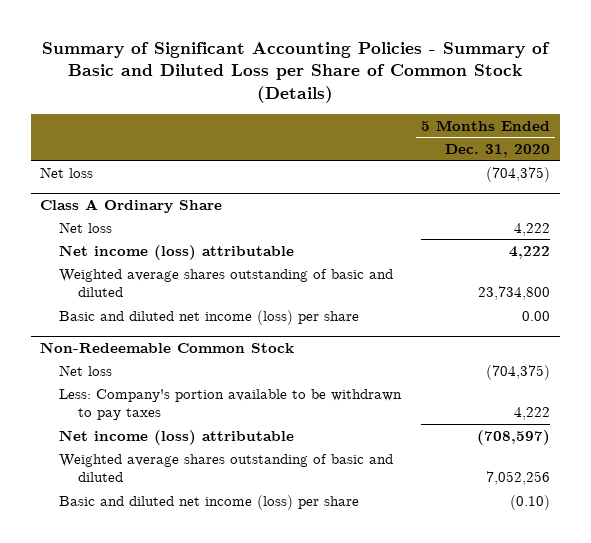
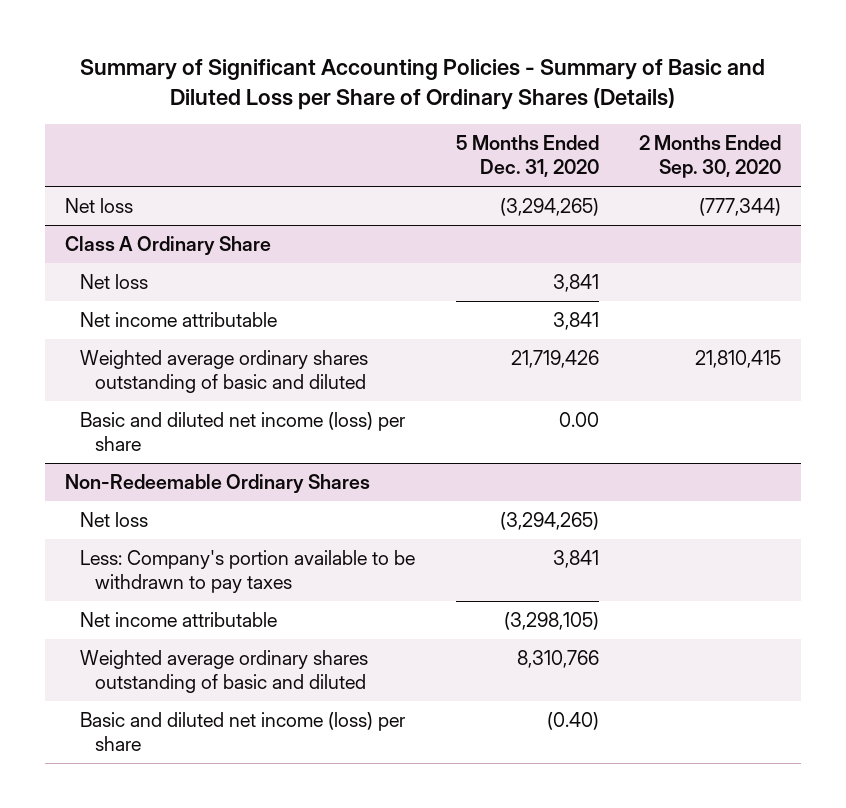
[42,41,551,104] Summary of Significant Accounting Policies - Summary of Basic and Diluted Loss per Share of Common Stock (Details) -> [80,58,766,110] Summary of Significant Accounting Policies - Summary of Basic and Diluted Loss per Share of Ordinary Shares (Details)
none -> [638,135,781,178] 2 Months Ended Sep. 30, 2020
[486,166,551,182] (704,375) -> [499,198,599,217] (3,294,265)
[514,222,551,236] 4,222 -> [552,274,599,293] 3,841
[59,244,295,260] Net income (loss) attributable -> [80,312,278,328] Net income attributable
[509,245,551,259] 4,222 -> [552,312,599,331] 3,841
[59,268,394,298] Weighted average shares outstanding of basic and diluted -> [80,350,369,393] Weighted average ordinary shares outstanding of basic and diluted
[478,286,551,301] 23,734,800 -> [510,350,599,369] 21,719,426
[40,341,295,353] Non-Redeemable Common Stock -> [65,474,371,494] Non-Redeemable Ordinary Shares
[486,364,551,380] (704,375) -> [499,512,599,531] (3,294,265)
[514,407,551,421] 4,222 -> [552,550,599,569] 3,841
[59,429,295,445] Net income (loss) attributable -> [80,612,278,628] Net income attributable
[477,429,551,445] (708,597) -> [503,612,599,631] (3,298,105)
[59,453,394,483] Weighted average shares outstanding of basic and diluted -> [80,650,369,693] Weighted average ordinary shares outstanding of basic and diluted
[486,471,551,486] 7,052,256 -> [516,650,599,669] 8,310,766
[510,494,551,510] (0.10) -> [546,712,599,731] (0.40)

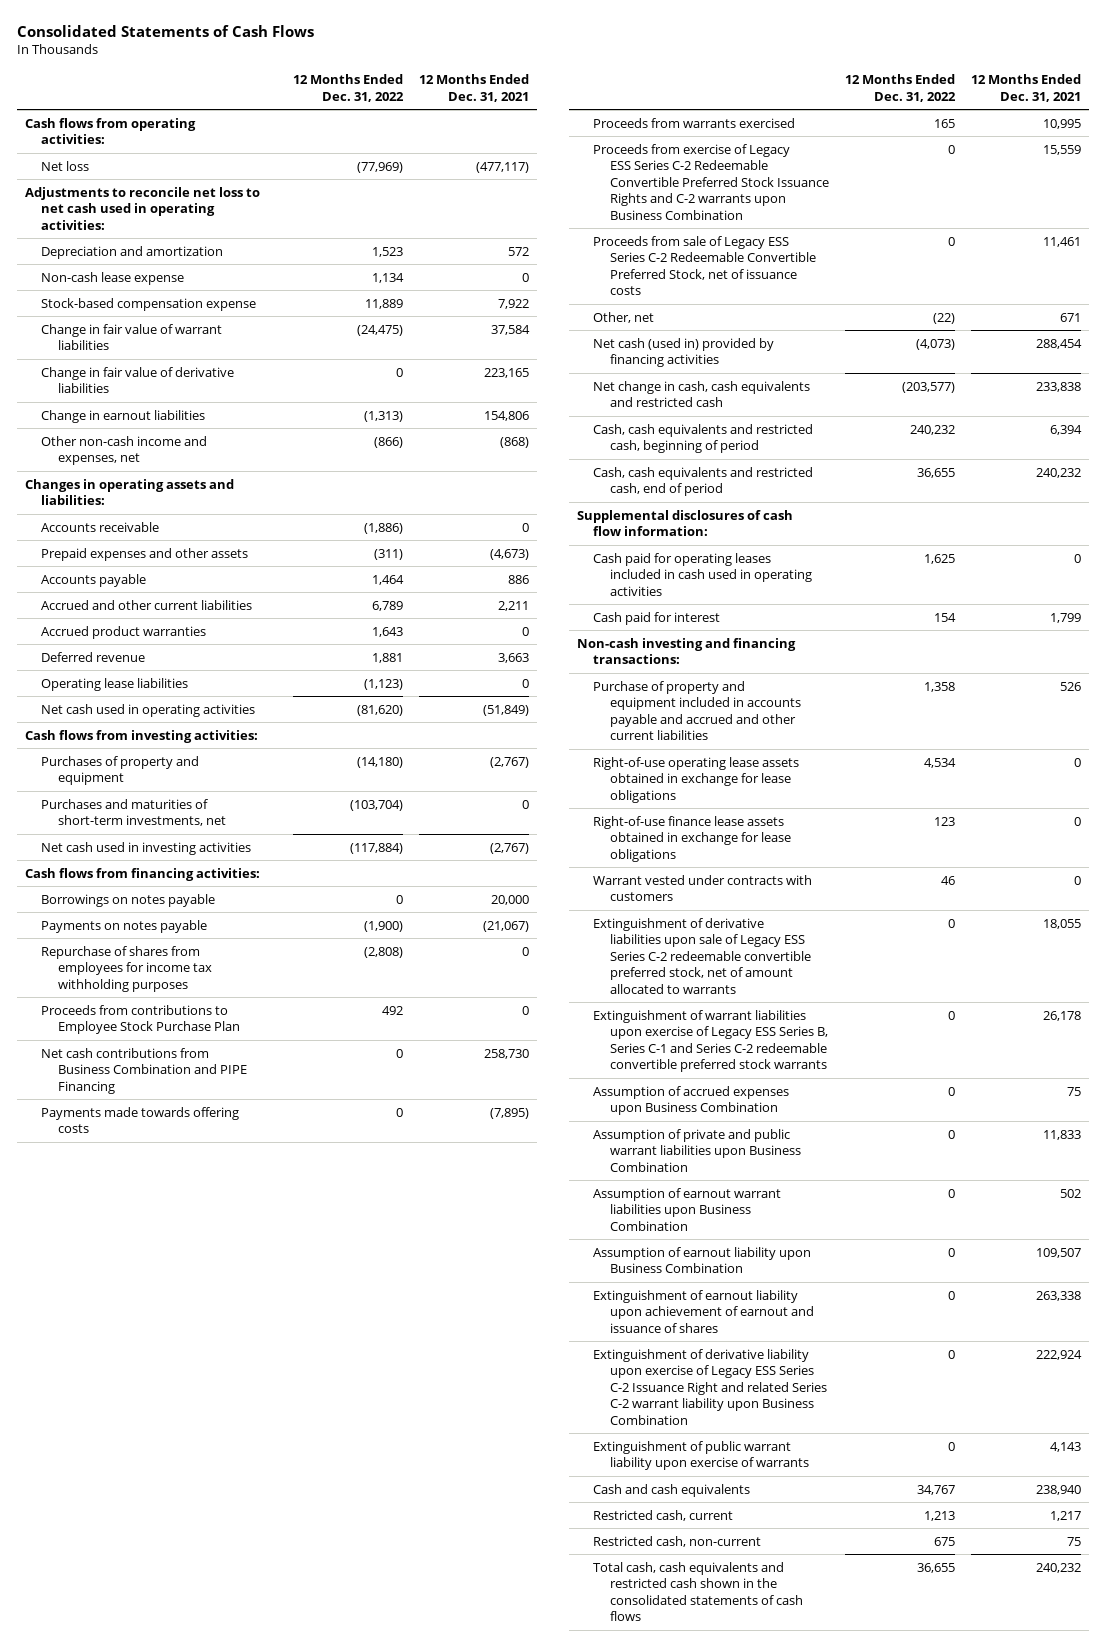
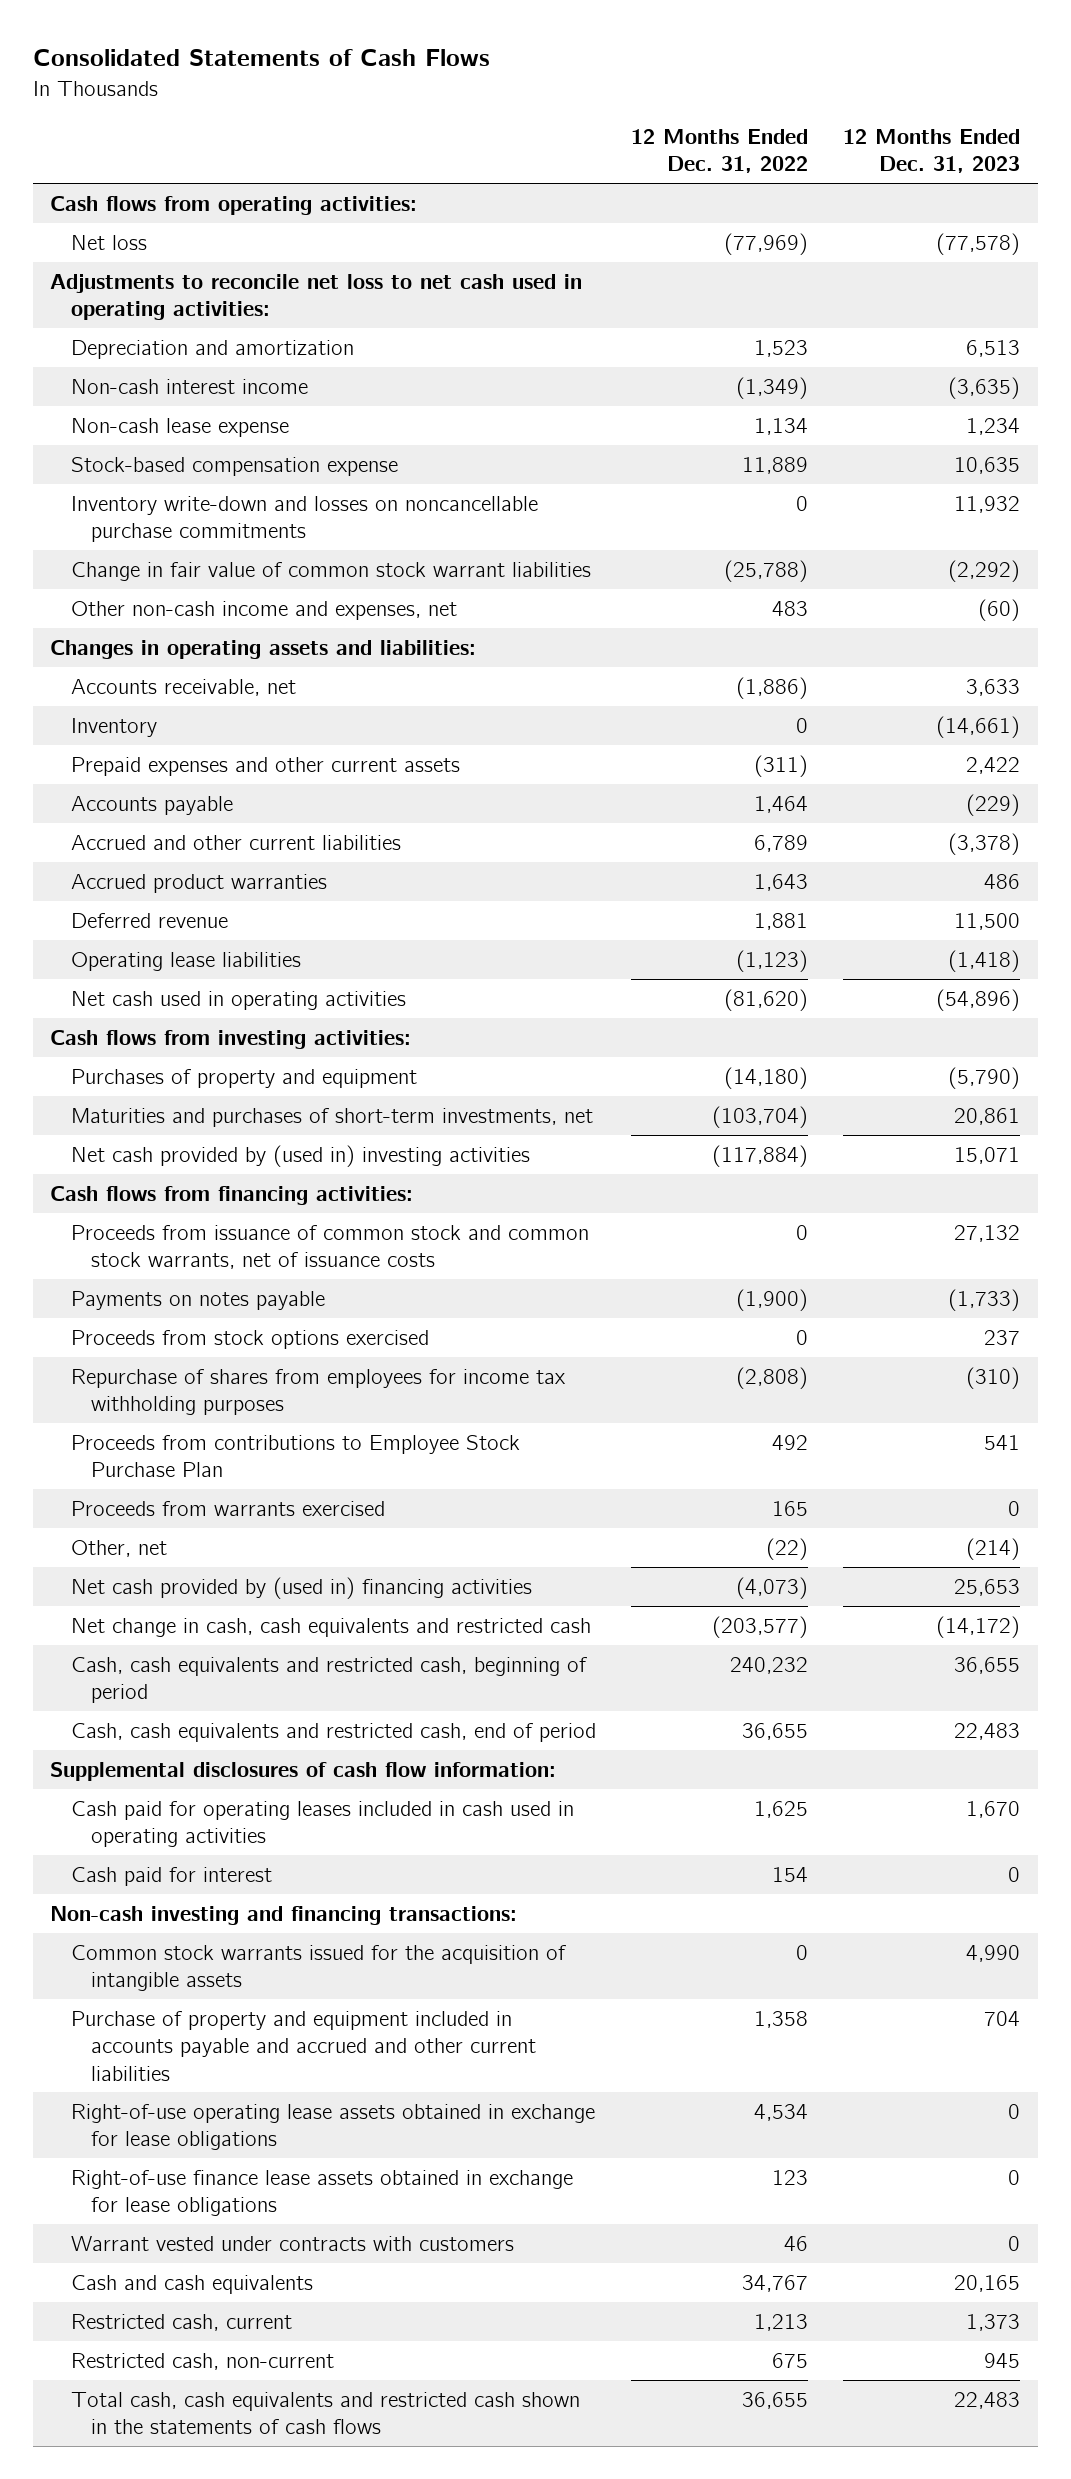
[418,74,529,102] 12 Months Ended Dec. 31, 2021 -> none
none -> [843,129,1021,174] 12 Months Ended Dec. 31, 2023
none -> [70,378,308,394] Non-cash interest income
[41,366,235,394] Change in fair value of derivative liabilities -> none
[41,409,206,423] Change in earnout liabilities -> none
none -> [70,495,538,543] Inventory write-down and losses on noncancellable purchase commitments
[41,323,223,351] Change in fair value of warrant liabilities -> [70,561,591,581] Change in fair value of common stock warrant liabilities
[356,324,403,336] (24,475) -> [724,559,809,582] (25,788)
[373,436,403,448] (866) -> [772,600,809,616] 483
[41,521,160,532] Accounts receivable -> [70,678,296,696] Accounts receivable, net
none -> [70,717,157,737] Inventory
[41,547,249,561] Prepaid expenses and other assets -> [70,756,460,776] Prepaid expenses and other current assets
[41,798,226,827] Purchases and maturities of short-term investments, net -> [70,1107,593,1127] Maturities and purchases of short-term investments, net
[41,841,252,855] Net cash used in investing activities -> [70,1144,530,1167] Net cash provided by (used in) investing activities
[41,893,216,907] Borrowings on notes payable -> none
none -> [70,1224,589,1270] Proceeds from issuance of common stock and common stock warrants, net of issuance costs
none -> [70,1329,429,1349] Proceeds from stock options exercised
[41,1047,247,1094] Net cash contributions from Business Combination and PIPE Financing -> none
[41,1106,240,1134] Payments made towards offering costs -> none
[593,143,829,220] Proceeds from exercise of Legacy ESS Series C-2 Redeemable Convertible Preferred Stock Issuance Rights and C-2 warrants upon Business Combination -> none
[593,235,816,296] Proceeds from sale of Legacy ESS Series C-2 Redeemable Convertible Preferred Stock, net of issuance costs -> none
[593,337,775,368] Net cash (used in) provided by financing activities -> [70,1576,532,1599] Net cash provided by (used in) financing activities
none -> [70,1944,566,1992] Common stock warrants issued for the acquisition of intangible assets
[593,917,811,994] Extinguishment of derivative liabilities upon sale of Legacy ESS Series C-2 redeemable convertible preferred stock, net of amount allocated to warrants -> none
[593,1009,828,1073] Extinguishment of warrant liabilities upon exercise of Legacy ESS Series B, Series C-1 and Series C-2 redeemable convertible preferred stock warrants -> none
[593,1085,790,1116] Assumption of accrued expenses upon Business Combination -> none
[593,1128,801,1172] Assumption of private and public warrant liabilities upon Business Combination -> none
[593,1187,782,1231] Assumption of earnout warrant liabilities upon Business Combination -> none
[593,1246,812,1274] Assumption of earnout liability upon Business Combination -> none
[593,1289,814,1333] Extinguishment of earnout liability upon achievement of earnout and issuance of shares -> none
[593,1348,827,1425] Extinguishment of derivative liability upon exercise of Legacy ESS Series C-2 Issuance Right and related Series C-2 warrant liability upon Business Combination -> none
[593,1440,809,1471] Extinguishment of public warrant liability upon exercise of warrants -> none
[593,1561,803,1622] Total cash, cash equivalents and restricted cash shown in the consolidated statements of cash flows -> [70,2391,580,2435] Total cash, cash equivalents and restricted cash shown in the statements of cash flows

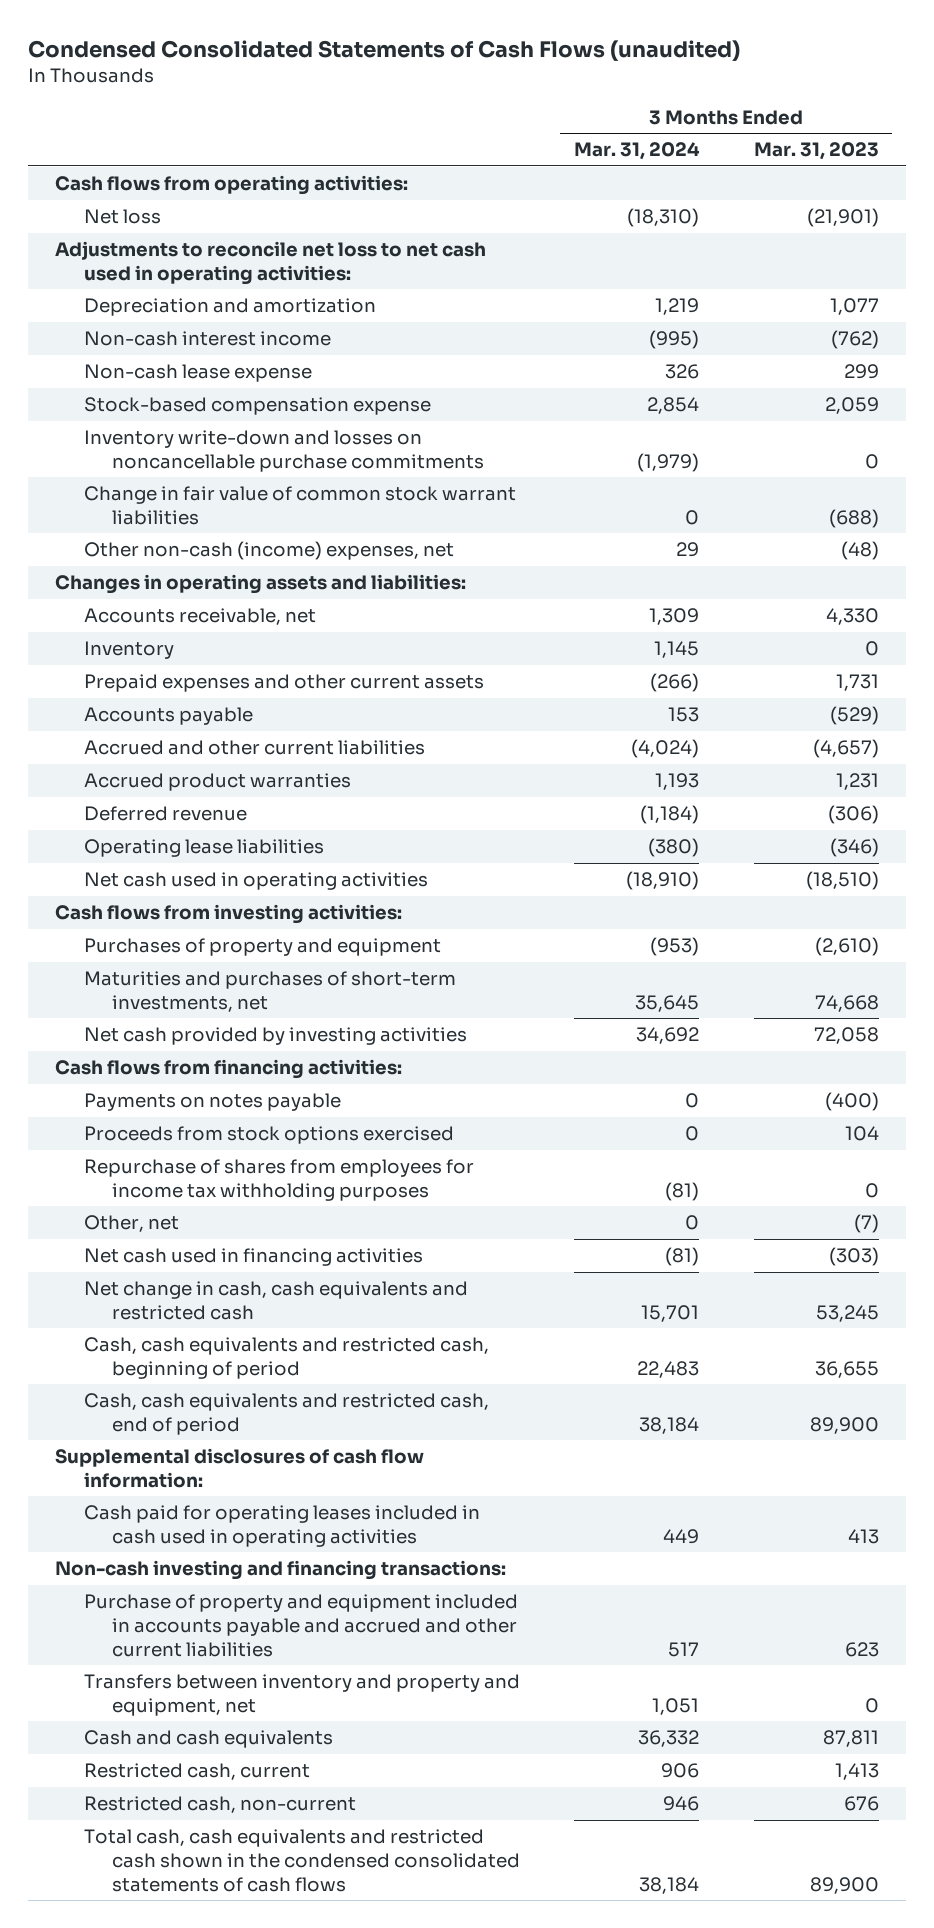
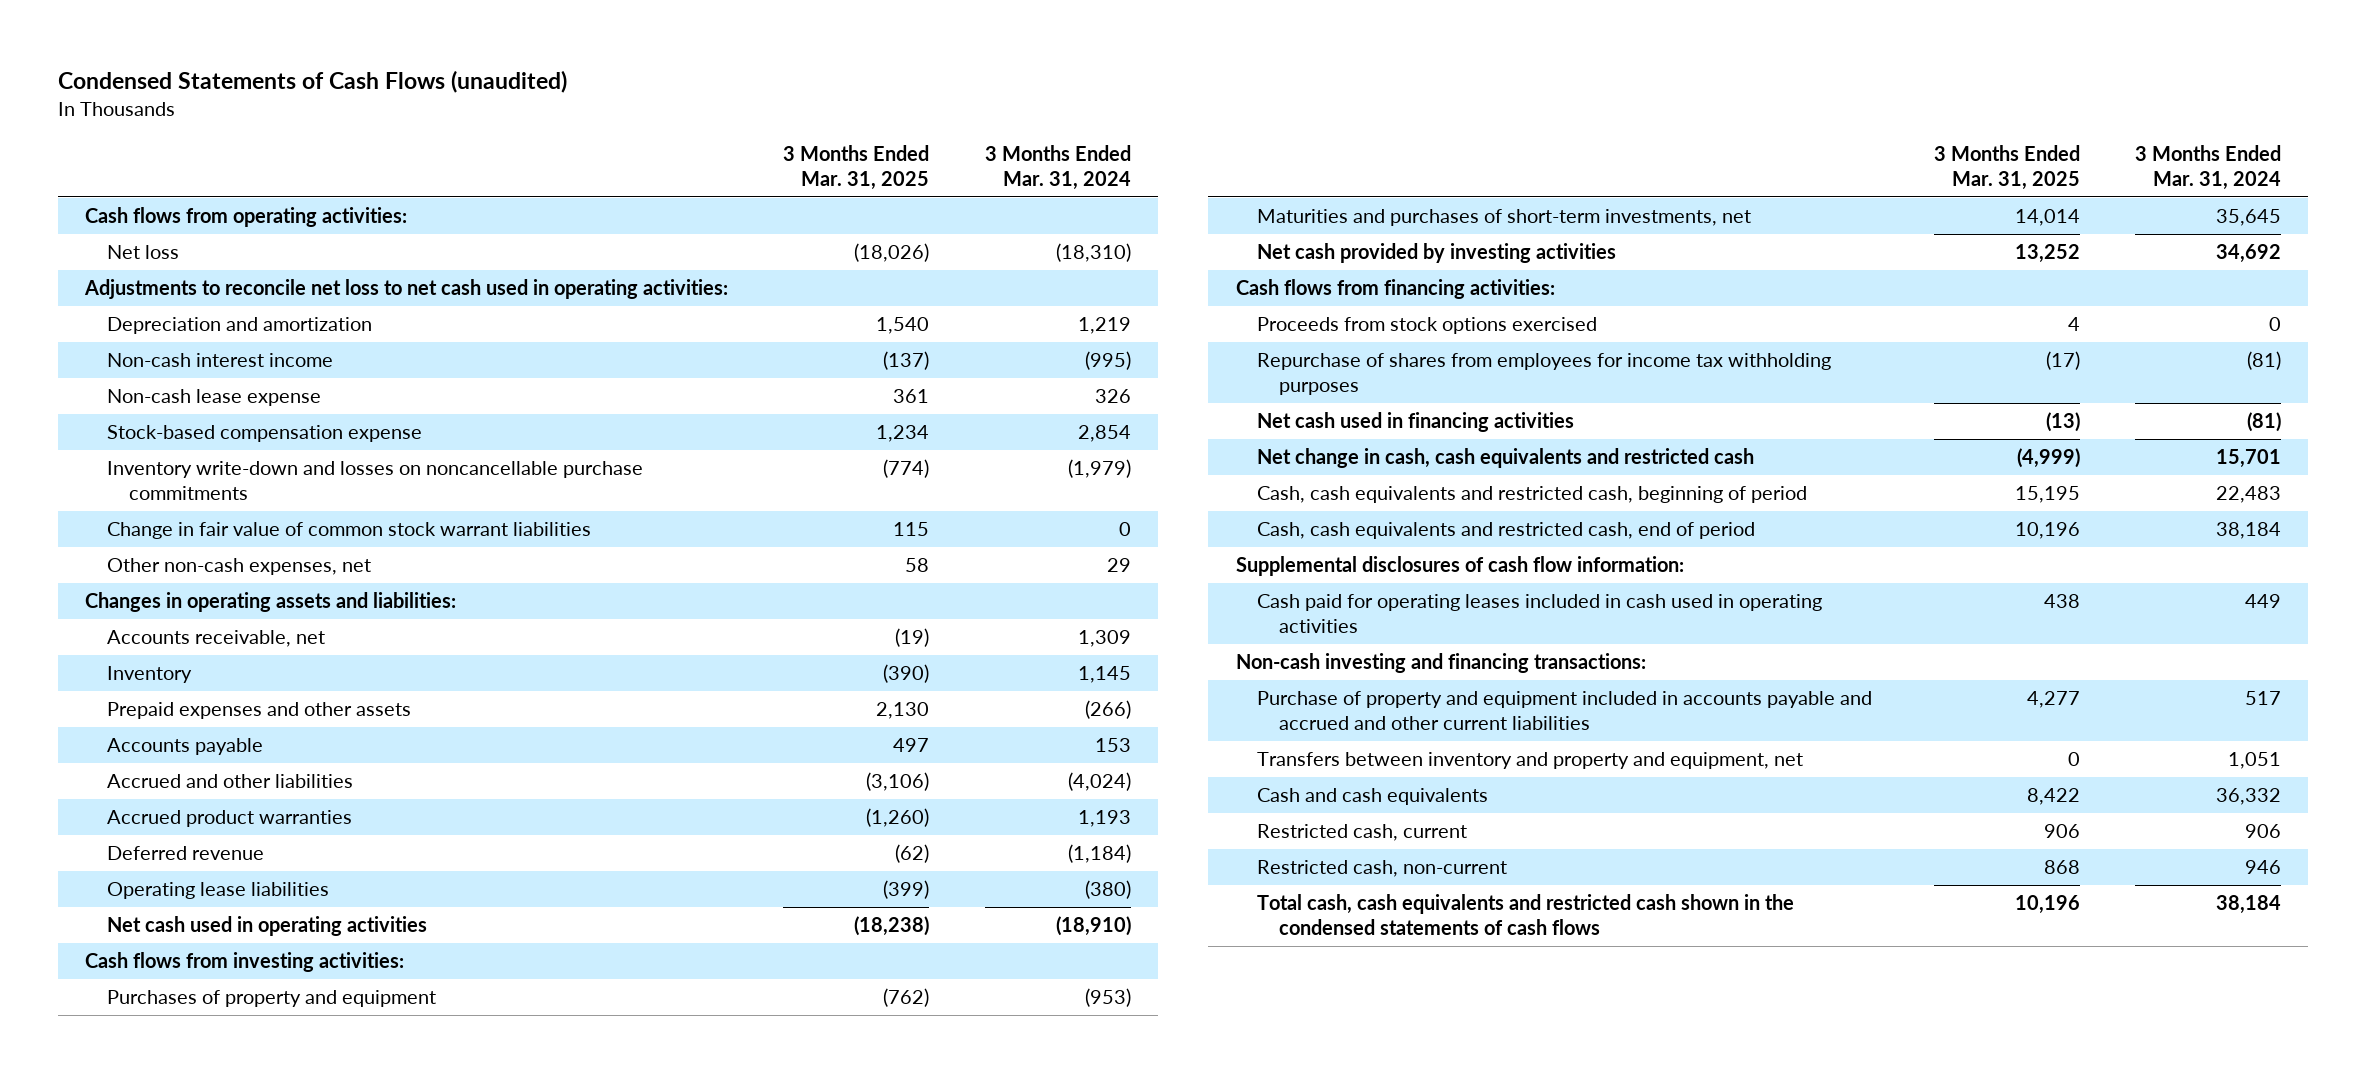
[28,39,741,61] Condensed Consolidated Statements of Cash Flows (unaudited) -> [57,69,567,93] Condensed Statements of Cash Flows (unaudited)
[753,142,879,161] Mar. 31, 2023 -> none
none -> [783,145,930,190] 3 Months Ended Mar. 31, 2025
[83,541,454,561] Other non-cash (income) expenses, net -> [107,558,372,576] Other non-cash expenses, net
[83,674,484,693] Prepaid expenses and other current assets -> [107,702,412,720] Prepaid expenses and other assets
[83,740,425,756] Accrued and other current liabilities -> [107,774,354,789] Accrued and other liabilities
[83,1093,341,1112] Payments on notes payable -> none
[83,1215,179,1233] Other, net -> none
[83,1829,520,1892] Total cash, cash equivalents and restricted cash shown in the condensed consolidated statements of cash flows -> [1257,894,1795,935] Total cash, cash equivalents and restricted cash shown in the condensed statements of cash flows

